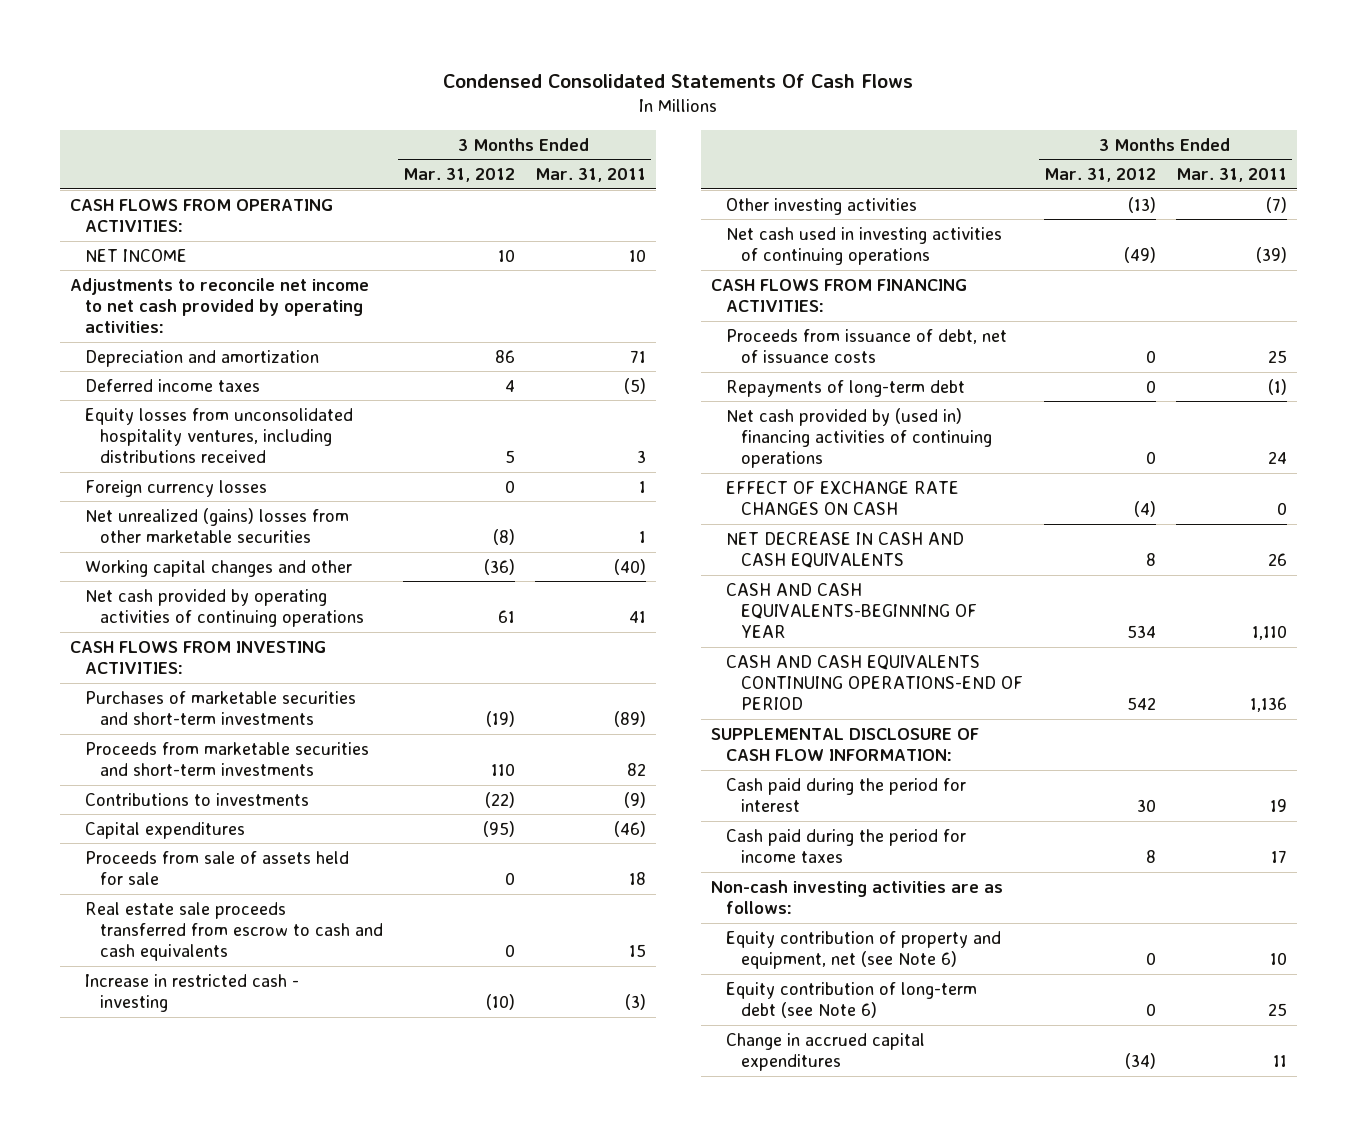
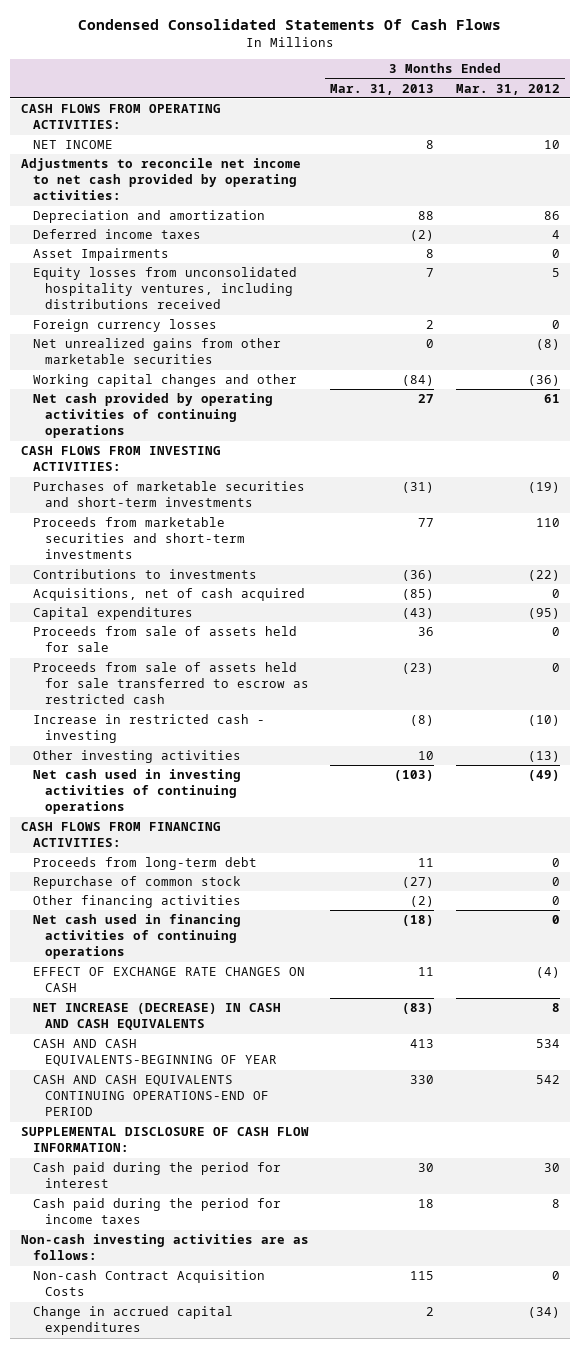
[534,167,646,182] Mar. 31, 2011 -> none
none -> [330,83,435,95] Mar. 31, 2013
none -> [33,248,170,262] Asset Impairments
[84,507,349,544] Net unrealized (gains) losses from other marketable securities -> [33,338,282,365] Net unrealized gains from other marketable securities
none -> [33,588,306,602] Acquisitions, net of cash acquired
[84,901,383,962] Real estate sale proceeds transferred from escrow to cash and cash equivalents -> none
none -> [33,662,310,705] Proceeds from sale of assets held for sale transferred to escrow as restricted cash
[725,328,1007,364] Proceeds from issuance of debt, net of issuance costs -> none
[725,379,965,397] Repayments of long-term debt -> none
none -> [33,857,258,871] Proceeds from long-term debt
none -> [33,876,242,890] Repurchase of common stock
none -> [33,895,242,909] Other financing activities
[725,407,993,469] Net cash provided by (used in) financing activities of continuing operations -> [33,914,242,960] Net cash used in financing activities of continuing operations
[725,531,964,569] NET DECREASE IN CASH AND CASH EQUIVALENTS -> [33,1003,282,1031] NET INCREASE (DECREASE) IN CASH AND CASH EQUIVALENTS
[725,930,1001,970] Equity contribution of property and equipment, net (see Note 6) -> none
[725,981,977,1019] Equity contribution of long-term debt (see Note 6) -> none
none -> [33,1270,266,1297] Non-cash Contract Acquisition Costs

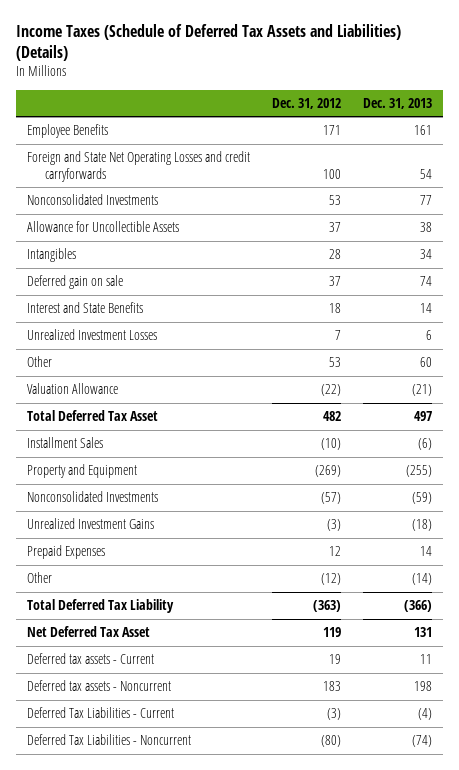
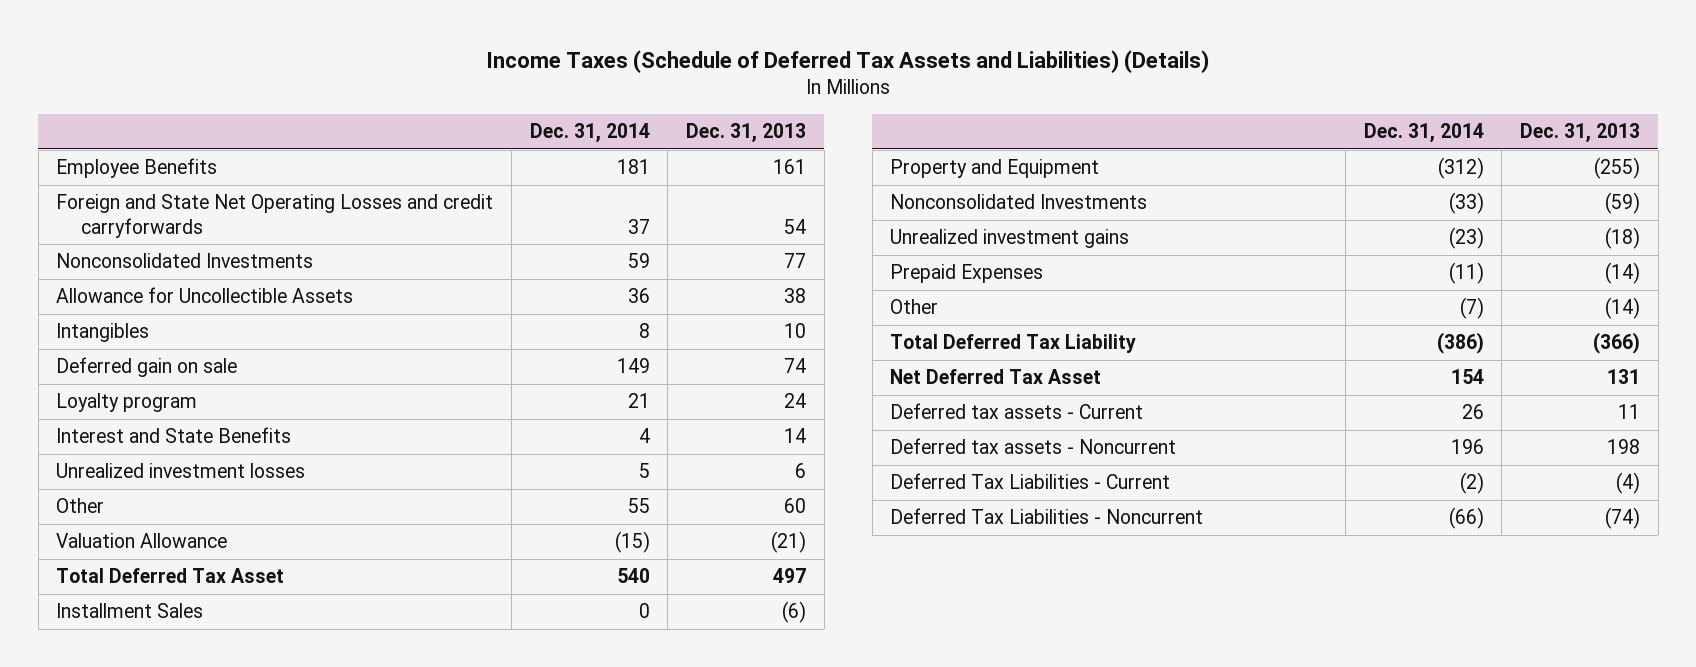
[271,97,341,109] Dec. 31, 2012 -> none
none -> [529,122,650,143] Dec. 31, 2014
[419,249,432,260] 34 -> [783,323,806,339] 10
none -> [56,393,198,413] Loyalty program
[26,329,157,341] Unrealized Investment Losses -> [56,463,306,479] Unrealized investment losses
[26,518,154,530] Unrealized Investment Gains -> [890,229,1130,249] Unrealized investment gains
[419,546,432,557] 14 -> [1605,262,1641,285] (14)

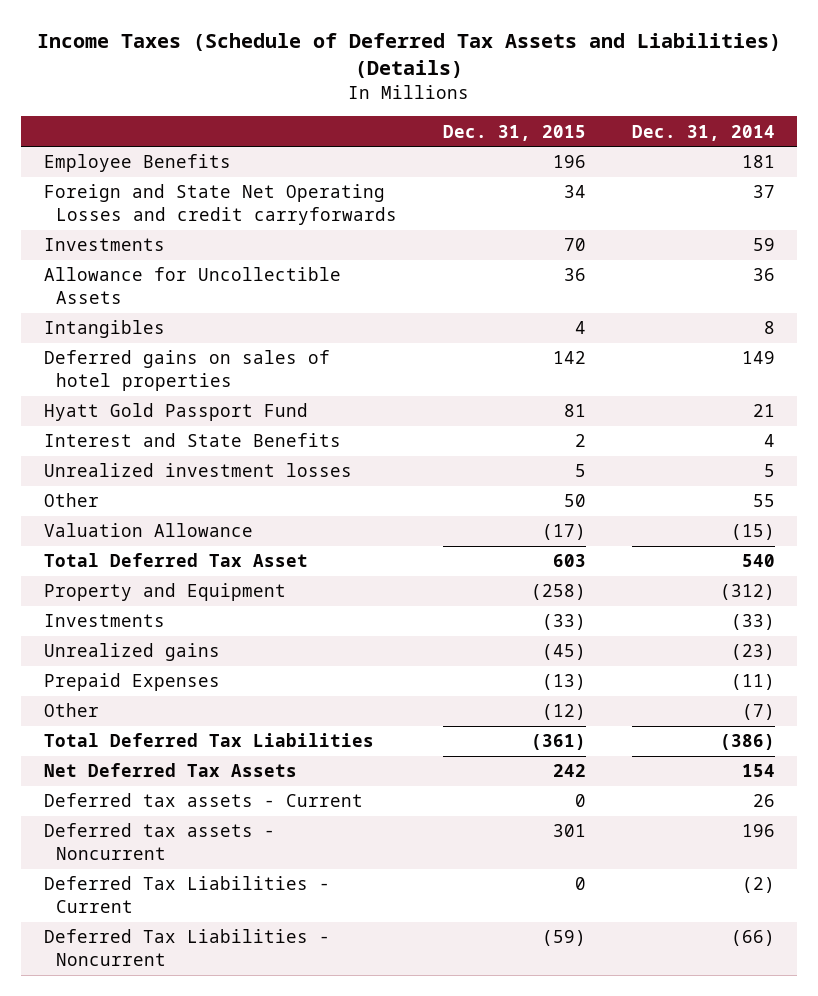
[685,122,806,143] Dec. 31, 2013 -> none
none -> [442,124,586,141] Dec. 31, 2015
[56,253,314,269] Nonconsolidated Investments -> [43,238,165,252] Investments
[56,357,238,378] Deferred gain on sale -> [43,350,330,391] Deferred gains on sales of hotel properties
[56,393,198,413] Loyalty program -> [43,403,308,422] Hyatt Gold Passport Fund
[56,603,204,619] Installment Sales -> none
[890,194,1148,210] Nonconsolidated Investments -> [43,614,165,628] Investments
[890,229,1130,249] Unrealized investment gains -> [43,643,220,662] Unrealized gains
[890,334,1137,354] Total Deferred Tax Liability -> [43,733,374,748] Total Deferred Tax Liabilities
[890,369,1102,385] Net Deferred Tax Asset -> [43,763,297,778] Net Deferred Tax Assets

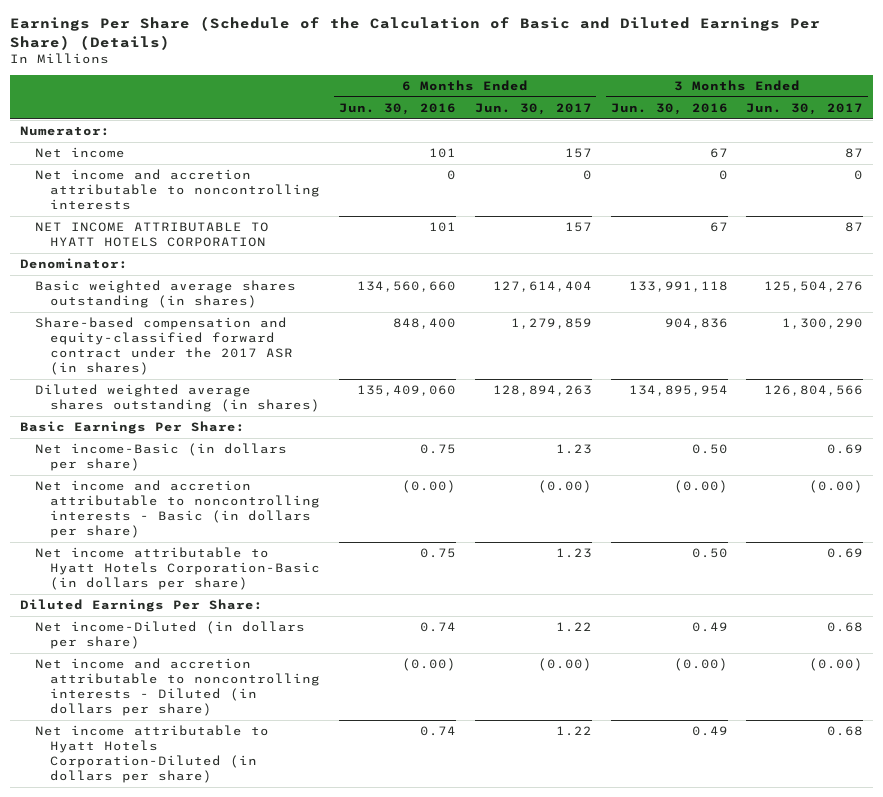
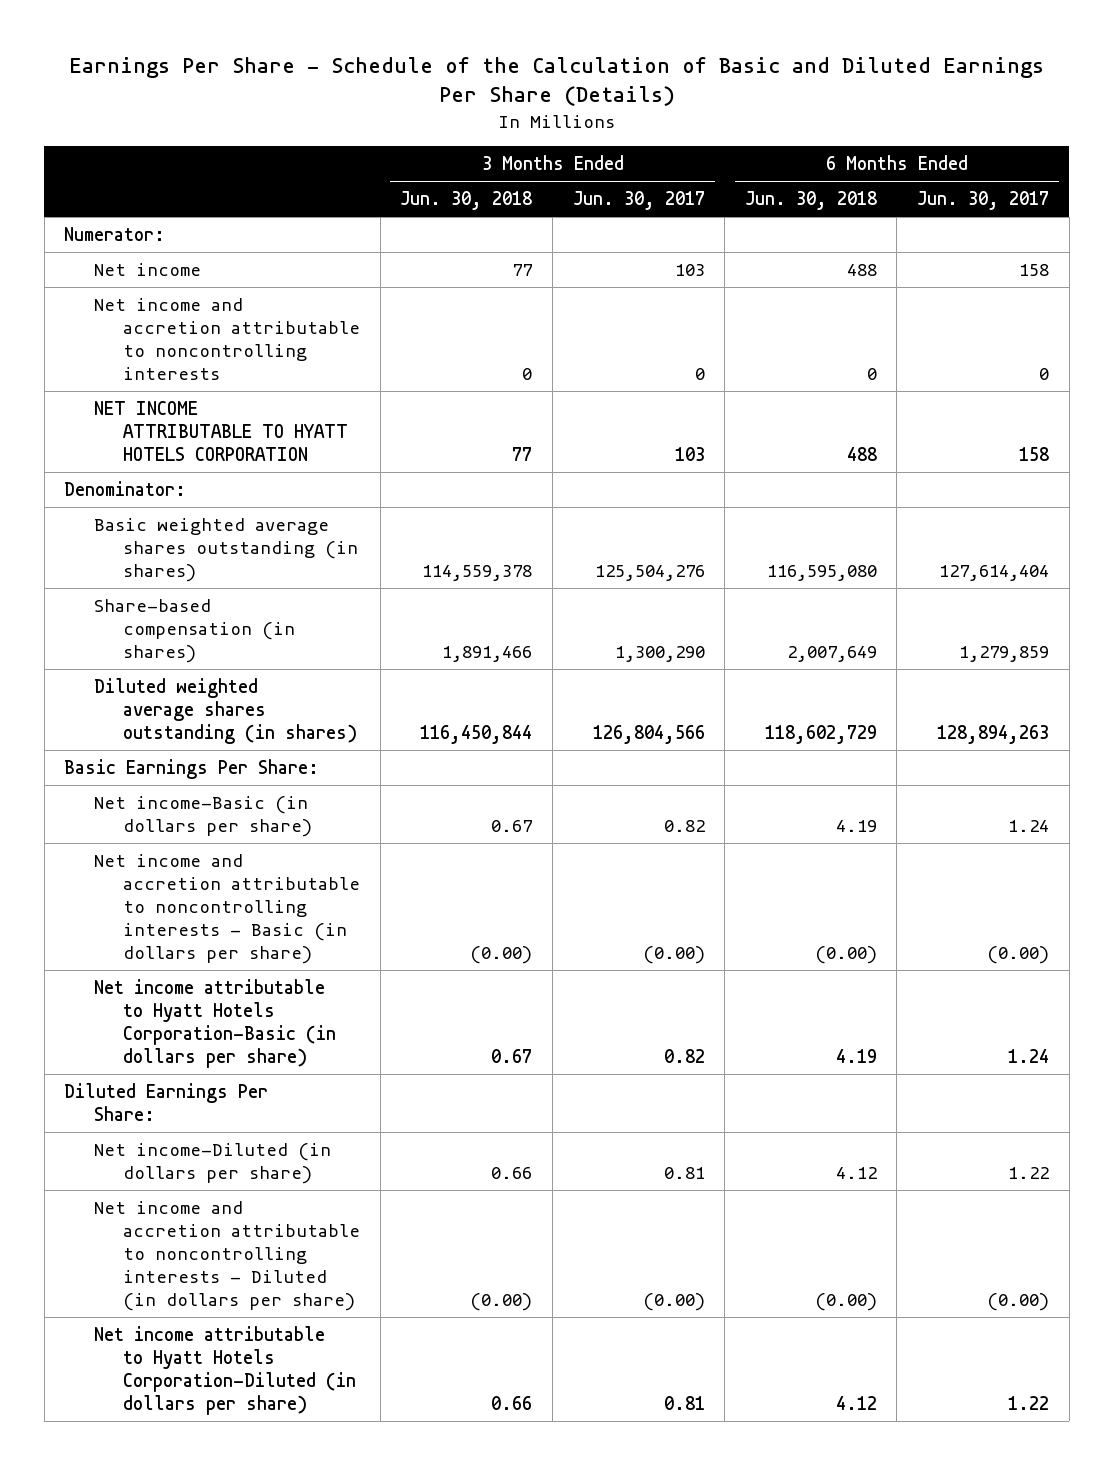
[10,16,821,50] Earnings Per Share (Schedule of the Calculation of Basic and Diluted Earnings Per Share) (Details) -> [68,57,1044,107] Earnings Per Share - Schedule of the Calculation of Basic and Diluted Earnings Per Share (Details)
[338,103,456,116] Jun. 30, 2016 -> none
[610,103,728,116] Jun. 30, 2016 -> none
none -> [400,191,533,211] Jun. 30, 2018
none -> [744,191,877,211] Jun. 30, 2018
[564,148,592,159] 157 -> [1019,263,1050,276] 158
[845,148,864,159] 87 -> [674,263,705,276] 103
[564,222,592,233] 157 -> [1019,447,1050,462] 158
[845,222,864,233] 87 -> [674,447,705,462] 103
[34,317,293,376] Share-based compensation and equity-classified forward contract under the 2017 ASR (in shares) -> [93,598,296,664] Share-based compensation (in shares)
[555,444,592,455] 1.23 -> [1008,820,1050,833] 1.24
[827,444,864,455] 0.69 -> [663,820,705,833] 0.82
[555,548,592,559] 1.23 -> [1008,1049,1050,1064] 1.24
[827,548,864,559] 0.69 -> [663,1049,705,1064] 0.82
[827,622,864,633] 0.68 -> [663,1167,705,1180] 0.81
[827,726,864,737] 0.68 -> [663,1396,705,1411] 0.81

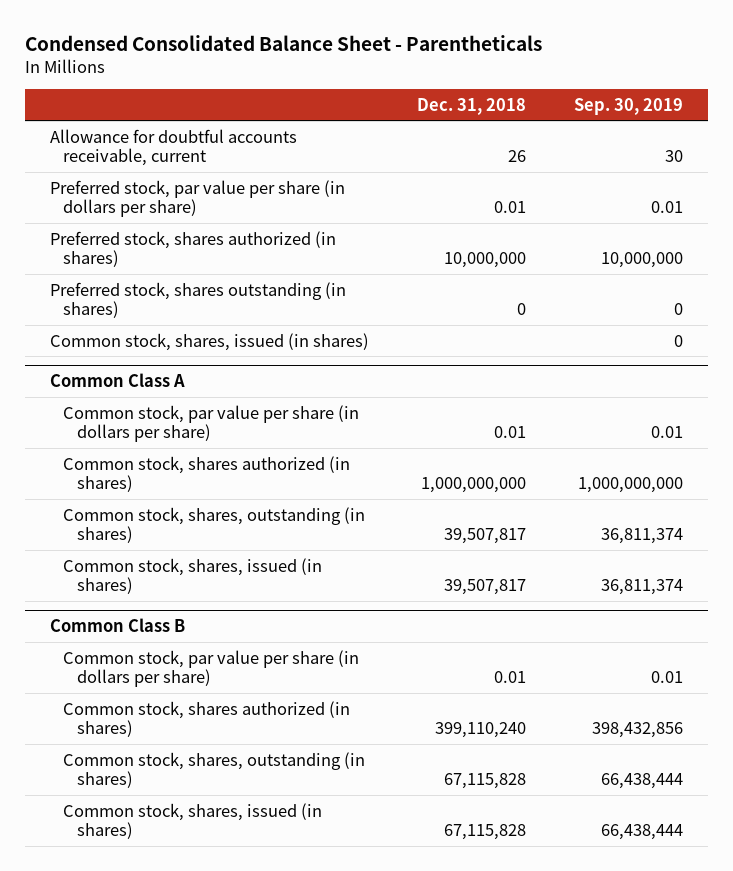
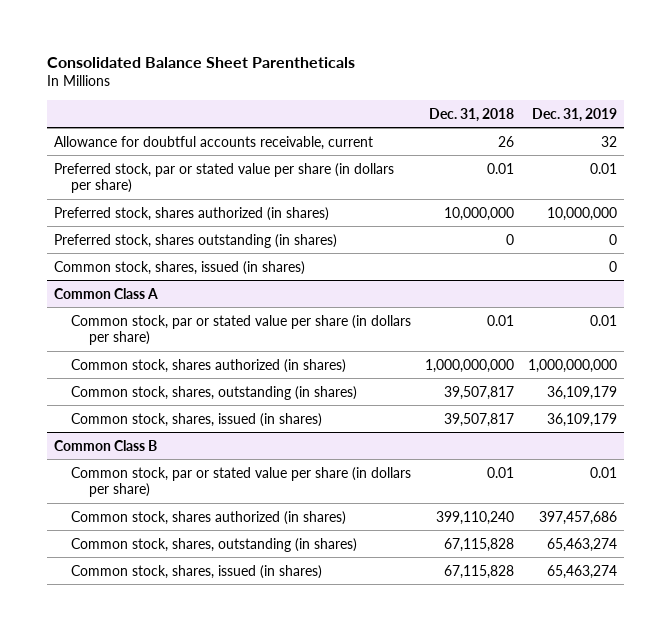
[25,34,543,51] Condensed Consolidated Balance Sheet - Parentheticals -> [46,56,355,68] Consolidated Balance Sheet Parentheticals
[574,97,684,115] Sep. 30, 2019 -> none
none -> [532,107,618,122] Dec. 31, 2019
[49,179,345,218] Preferred stock, par value per share (in dollars per share) -> [53,162,394,194] Preferred stock, par or stated value per share (in dollars per share)
[63,404,360,443] Common stock, par value per share (in dollars per share) -> [71,314,412,346] Common stock, par or stated value per share (in dollars per share)
[63,649,360,688] Common stock, par value per share (in dollars per share) -> [71,466,412,498] Common stock, par or stated value per share (in dollars per share)

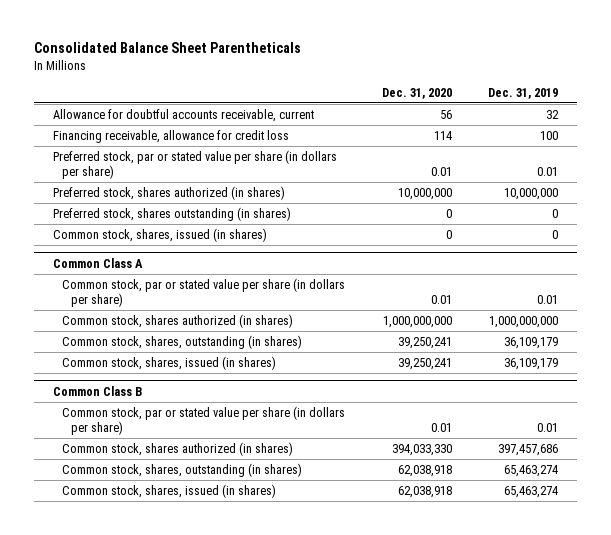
[429,107,515,122] Dec. 31, 2018 -> none
none -> [381,87,452,99] Dec. 31, 2020
none -> [52,129,289,143] Financing receivable, allowance for credit loss

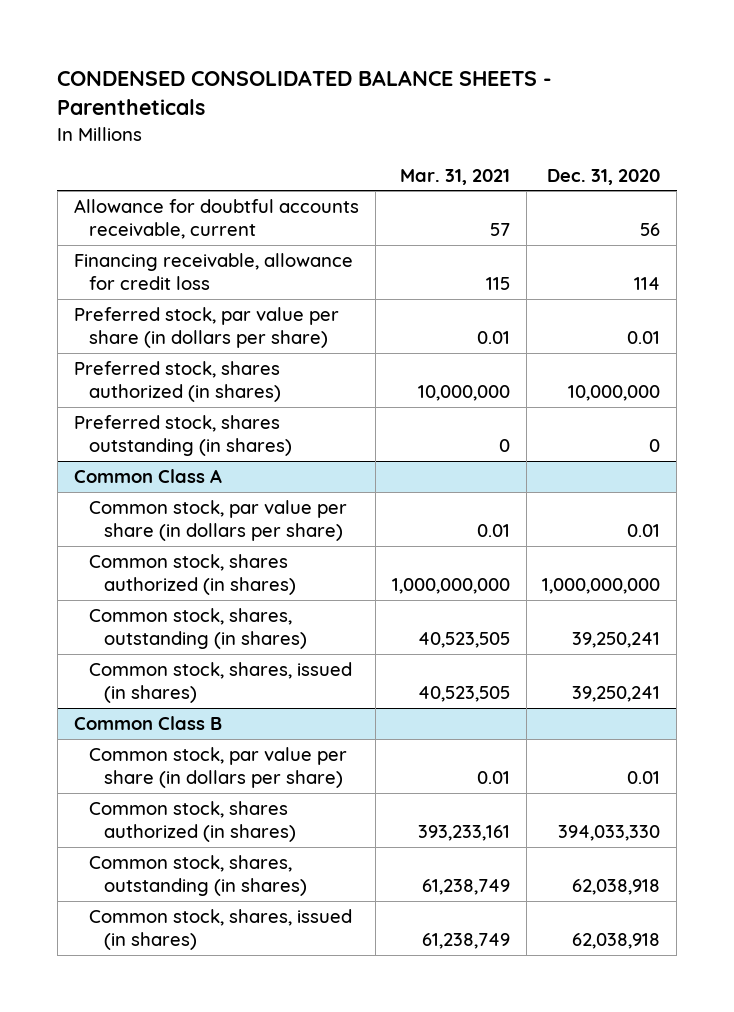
[34,42,302,54] Consolidated Balance Sheet Parentheticals -> [57,70,553,116] CONDENSED CONSOLIDATED BALANCE SHEETS - Parentheticals
[488,87,559,99] Dec. 31, 2019 -> none
none -> [399,168,510,185] Mar. 31, 2021
[52,149,337,180] Preferred stock, par or stated value per share (in dollars per share) -> [73,307,339,348] Preferred stock, par value per share (in dollars per share)
[52,227,267,242] Common stock, shares, issued (in shares) -> none
[62,277,346,308] Common stock, par or stated value per share (in dollars per share) -> [88,500,347,541] Common stock, par value per share (in dollars per share)
[62,405,346,436] Common stock, par or stated value per share (in dollars per share) -> [88,747,347,788] Common stock, par value per share (in dollars per share)

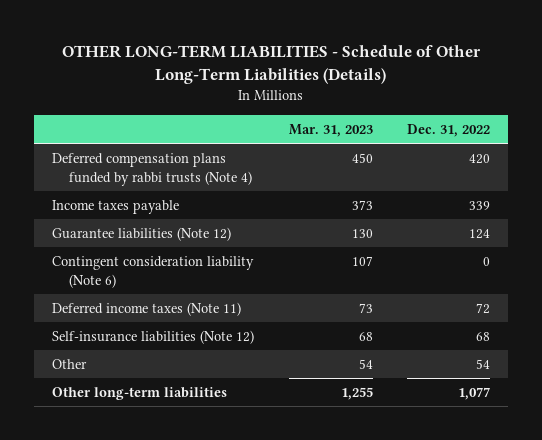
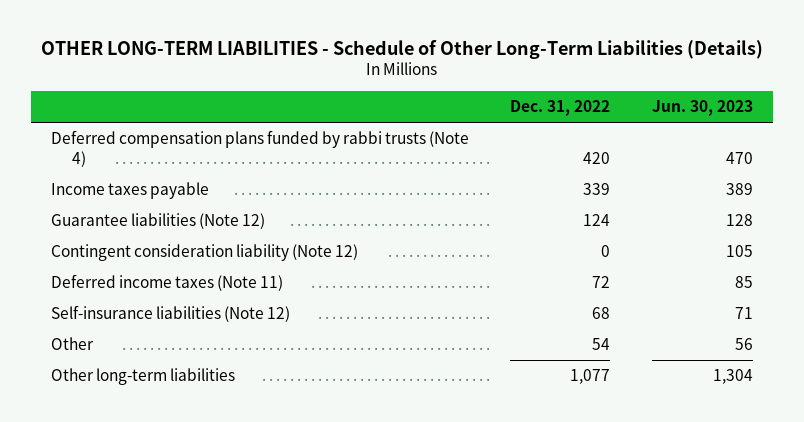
[288,123,373,137] Mar. 31, 2023 -> none
none -> [651,100,753,117] Jun. 30, 2023
[51,255,254,289] Contingent consideration liability (Note 6) -> [51,244,359,262] Contingent consideration liability (Note 12)

